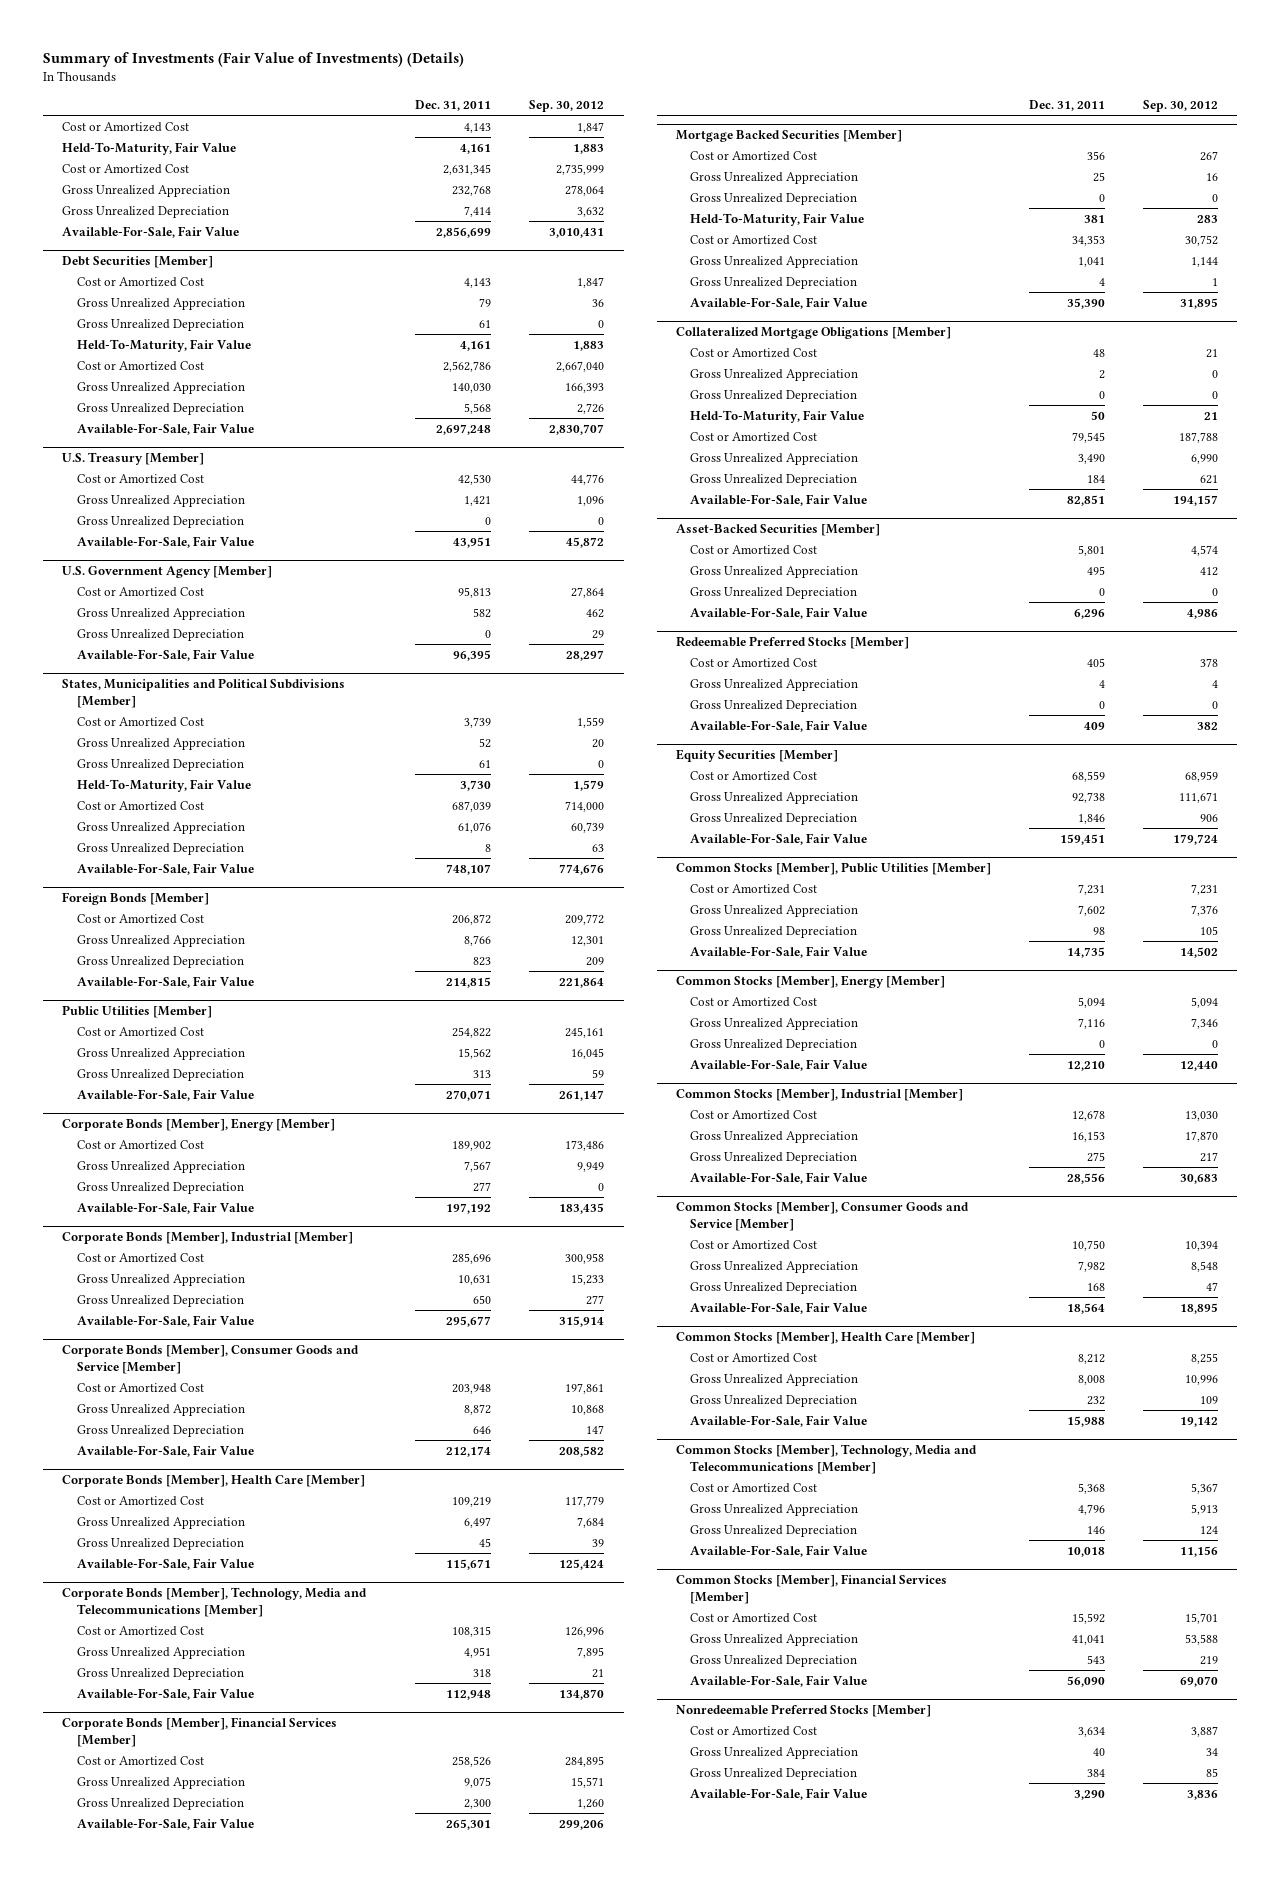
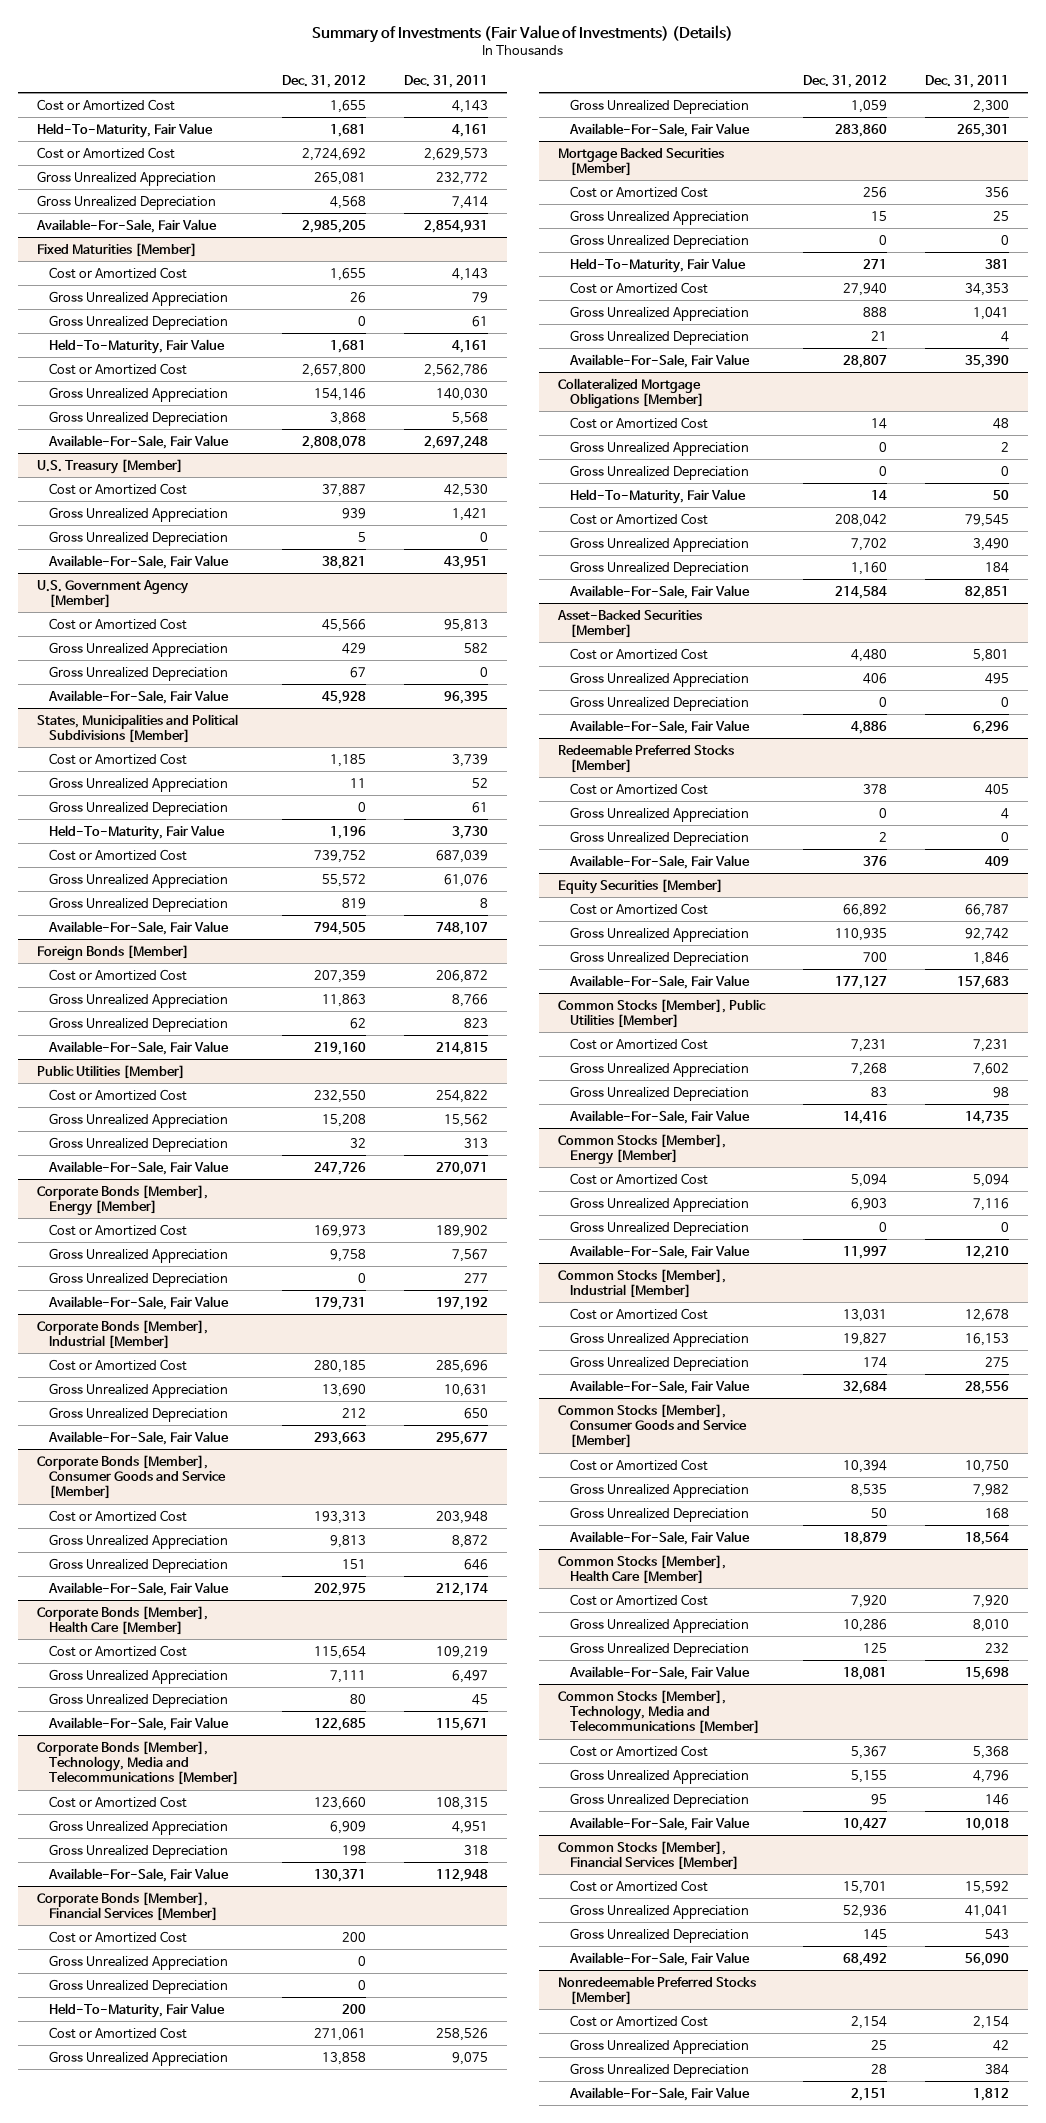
[529,99,605,112] Sep. 30, 2012 -> none
none -> [281,74,366,88] Dec. 31, 2012
[443,163,492,175] 2,631,345 -> [423,147,488,161] 2,629,573
[452,184,492,196] 232,768 -> [435,171,488,185] 232,772
[61,256,213,269] Debt Securities [Member] -> none
[436,226,492,238] 2,856,699 -> [423,219,488,233] 2,854,931
none -> [36,242,197,257] Fixed Maturities [Member]
none -> [48,1930,187,1943] Cost or Amortized Cost
none -> [48,1954,228,1970] Gross Unrealized Appreciation
none -> [48,1978,228,1994] Gross Unrealized Depreciation
none -> [48,2002,225,2018] Held-To-Maturity, Fair Value
[1071,770,1105,782] 68,559 -> [965,903,1010,917] 66,787
[1071,791,1105,803] 92,738 -> [965,927,1010,941] 92,742
[1059,833,1105,845] 159,451 -> [957,975,1010,989] 157,683
[1077,1353,1105,1364] 8,212 -> [973,1594,1010,1608] 7,920
[1077,1374,1105,1385] 8,008 -> [973,1618,1010,1632] 8,010
[1066,1415,1105,1427] 15,988 -> [965,1666,1010,1680] 15,698
[1077,1726,1105,1737] 3,634 -> [973,2015,1010,2029] 2,154
[1092,1747,1105,1756] 40 -> [993,2039,1010,2051] 42
[1073,1789,1105,1800] 3,290 -> [973,2087,1010,2101] 1,812

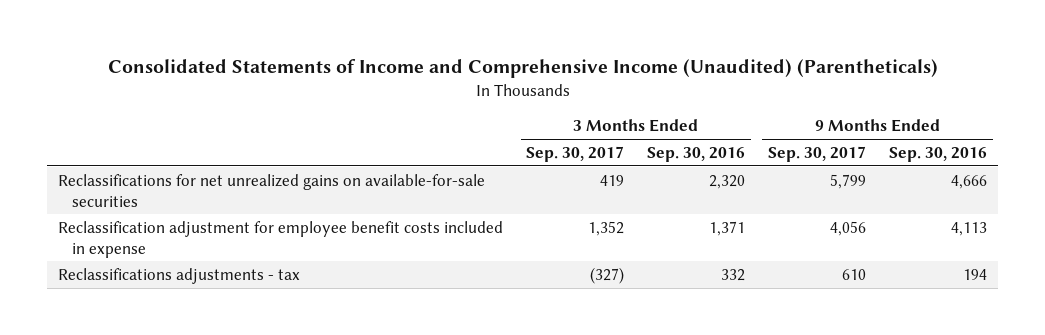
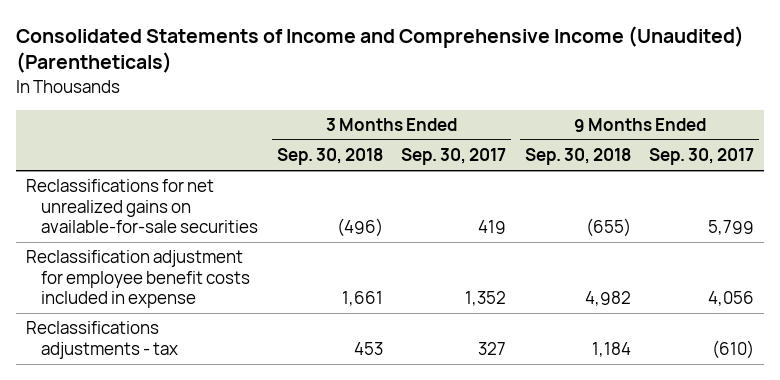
[647,146,746,162] Sep. 30, 2016 -> none
[888,146,987,162] Sep. 30, 2016 -> none
none -> [276,148,383,166] Sep. 30, 2018
none -> [524,148,631,166] Sep. 30, 2018
[590,266,625,284] (327) -> [478,341,507,355] 327
[842,268,867,280] 610 -> [712,339,755,359] (610)

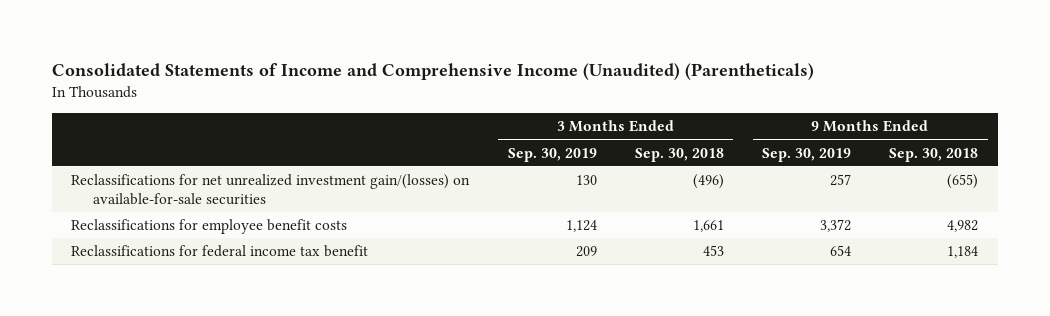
[401,148,507,166] Sep. 30, 2017 -> none
[649,148,755,166] Sep. 30, 2017 -> none
none -> [507,147,597,162] Sep. 30, 2019
none -> [762,147,852,162] Sep. 30, 2019
[25,179,259,233] Reclassifications for net unrealized gains on available-for-sale securities -> [71,174,471,205] Reclassifications for net unrealized investment gain/(losses) on available-for-sale securities
[25,250,251,308] Reclassification adjustment for employee benefit costs included in expense -> [71,219,348,235] Reclassifications for employee benefit costs
[25,321,179,359] Reclassifications adjustments - tax -> [71,245,369,258] Reclassifications for federal income tax benefit

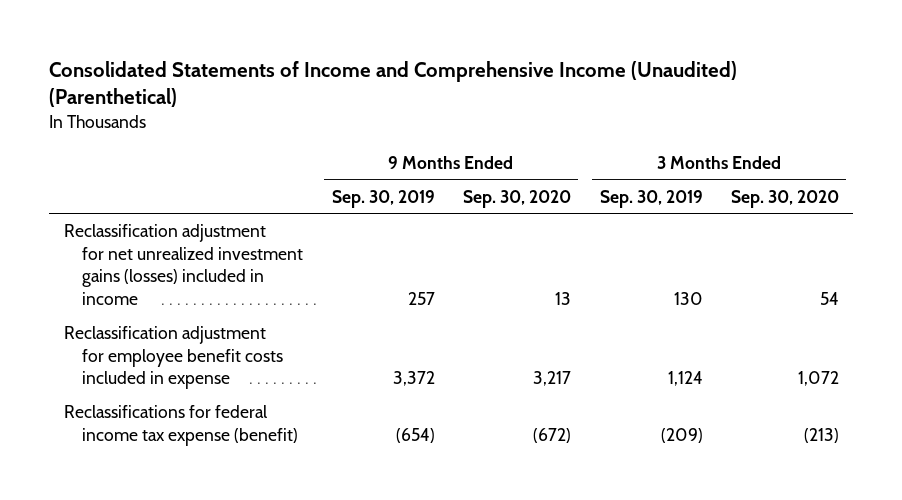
[52,63,815,81] Consolidated Statements of Income and Comprehensive Income (Unaudited) (Parentheticals) -> [49,60,738,108] Consolidated Statements of Income and Comprehensive Income (Unaudited) (Parenthetical)
[634,147,724,162] Sep. 30, 2018 -> none
[889,147,979,162] Sep. 30, 2018 -> none
none -> [463,189,572,208] Sep. 30, 2020
none -> [730,189,839,208] Sep. 30, 2020
[71,174,471,205] Reclassifications for net unrealized investment gain/(losses) on available-for-sale securities -> [63,224,304,306] Reclassification adjustment for net unrealized investment gains (losses) included in income
[71,219,348,235] Reclassifications for employee benefit costs -> [63,326,284,390] Reclassification adjustment for employee benefit costs included in expense
[71,245,369,258] Reclassifications for federal income tax benefit -> [63,405,299,446] Reclassifications for federal income tax expense (benefit)
[575,246,597,258] 209 -> [660,427,703,443] (209)
[830,245,852,257] 654 -> [395,427,435,443] (654)

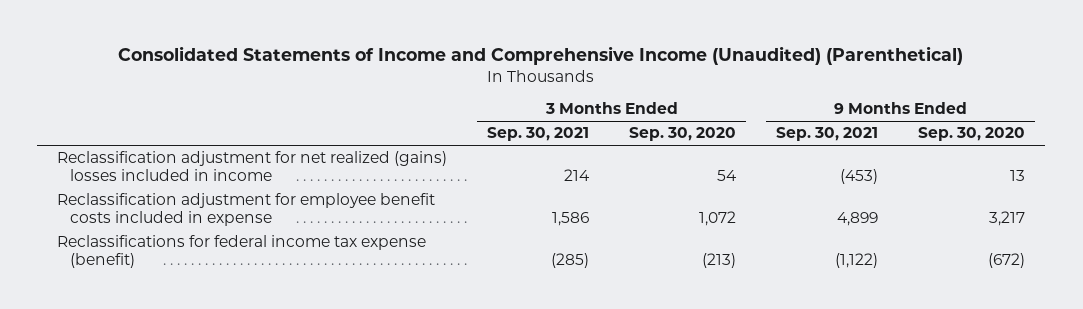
[331,189,435,208] Sep. 30, 2019 -> none
[599,189,703,208] Sep. 30, 2019 -> none
none -> [487,127,590,142] Sep. 30, 2021
none -> [776,127,879,142] Sep. 30, 2021
[63,224,304,306] Reclassification adjustment for net unrealized investment gains (losses) included in income -> [57,151,448,182] Reclassification adjustment for net realized (gains) losses included in income

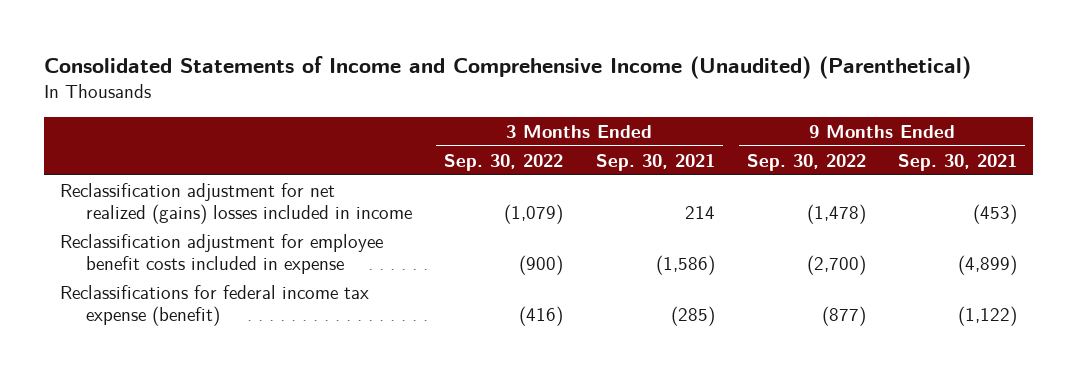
[629,127,737,142] Sep. 30, 2020 -> none
[918,127,1026,142] Sep. 30, 2020 -> none
none -> [444,153,564,171] Sep. 30, 2022
none -> [746,153,866,171] Sep. 30, 2022
[552,212,590,227] 1,586 -> [655,254,715,275] (1,586)
[837,212,879,227] 4,899 -> [958,254,1018,275] (4,899)

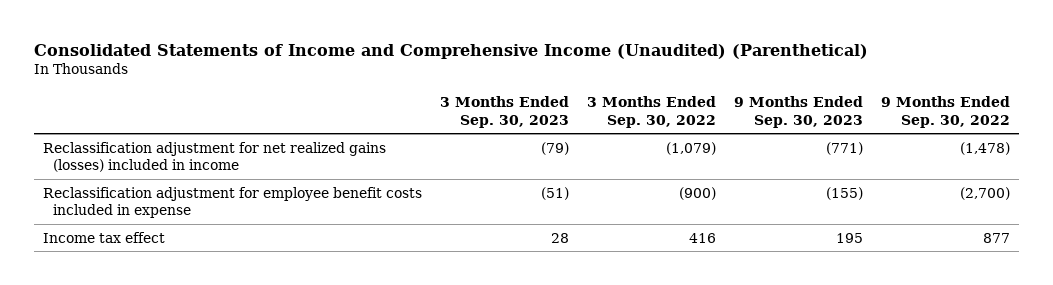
[595,153,715,171] Sep. 30, 2021 -> none
[898,153,1018,171] Sep. 30, 2021 -> none
none -> [440,95,570,128] 3 Months Ended Sep. 30, 2023
none -> [734,95,864,128] 9 Months Ended Sep. 30, 2023
[59,182,412,224] Reclassification adjustment for net realized (gains) losses included in income -> [43,141,387,173] Reclassification adjustment for net realized gains (losses) included in income
[59,284,369,326] Reclassifications for federal income tax expense (benefit) -> [43,231,166,243] Income tax effect
[519,305,564,326] (416) -> [689,232,717,243] 416
[821,305,866,326] (877) -> [983,232,1011,243] 877

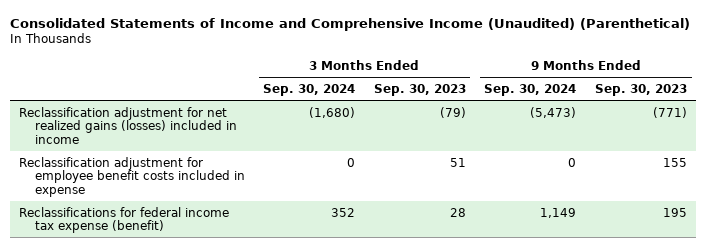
[587,95,717,128] 3 Months Ended Sep. 30, 2022 -> none
[881,95,1011,128] 9 Months Ended Sep. 30, 2022 -> none
none -> [263,84,356,97] Sep. 30, 2024
none -> [484,84,577,97] Sep. 30, 2024
[541,186,570,200] (51) -> [449,157,466,167] 51
[826,186,864,200] (155) -> [662,157,687,167] 155
[43,231,166,243] Income tax effect -> [19,206,230,234] Reclassifications for federal income tax expense (benefit)

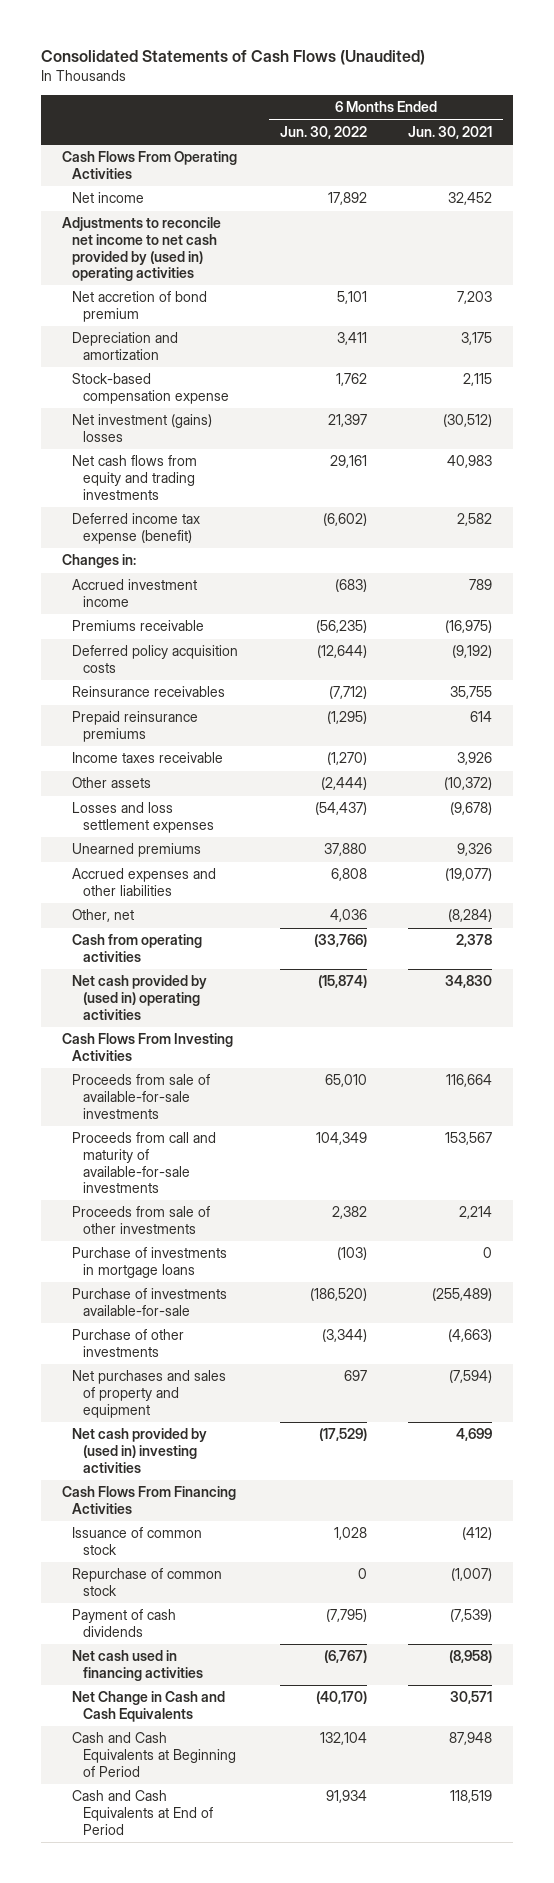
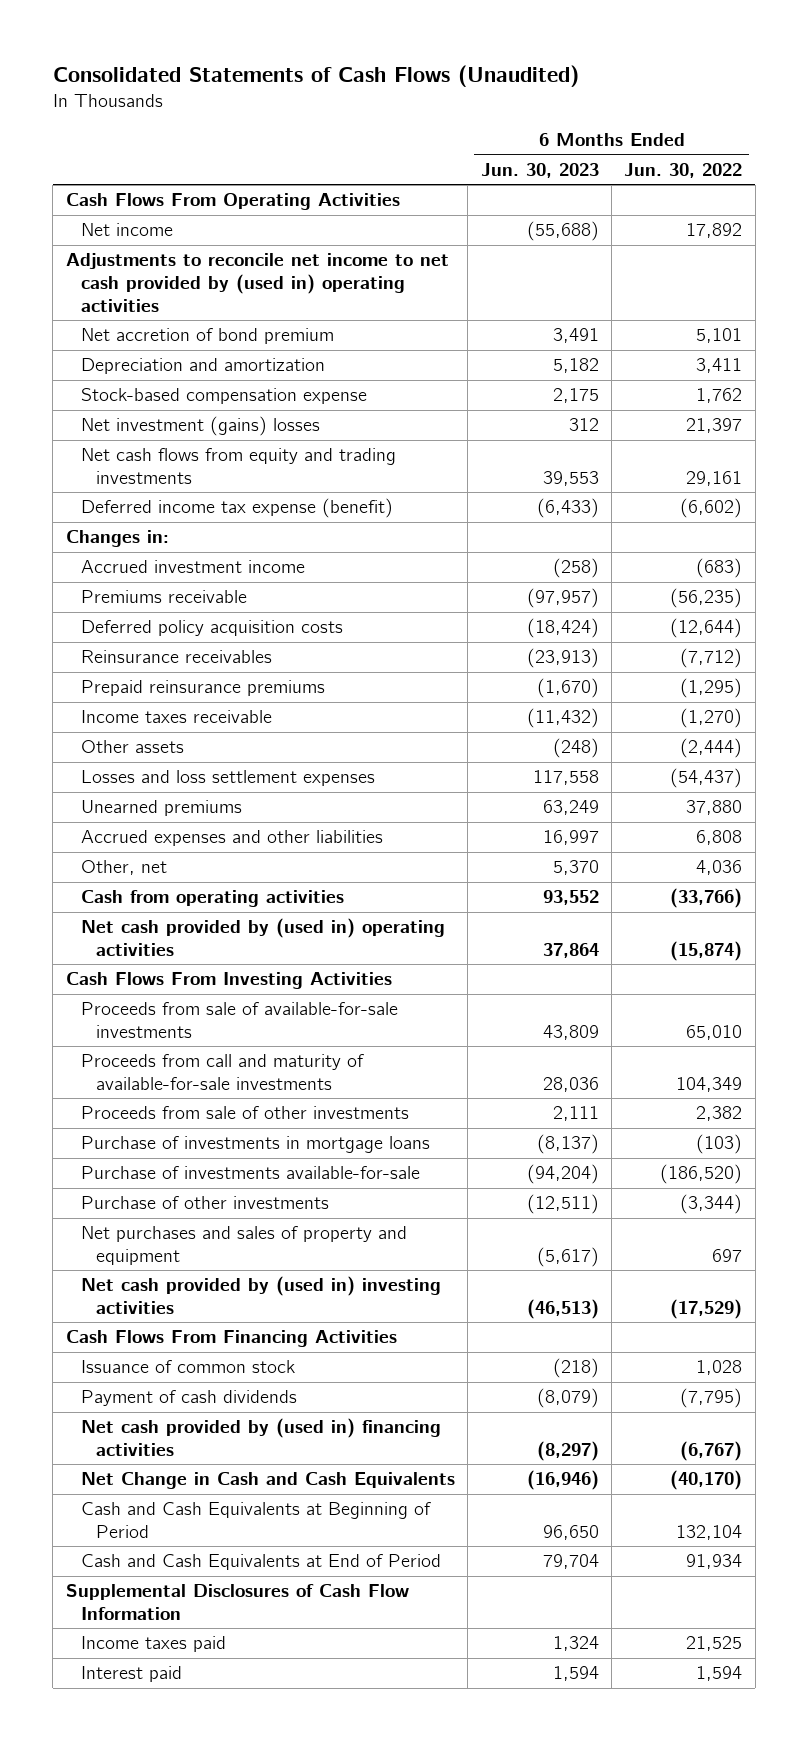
[408,125,493,139] Jun. 30, 2021 -> none
none -> [480,162,599,178] Jun. 30, 2023
[72,1568,223,1596] Repurchase of common stock -> none
[72,1650,204,1681] Net cash used in financing activities -> [80,1418,441,1457] Net cash provided by (used in) financing activities
none -> [65,1584,409,1621] Supplemental Disclosures of Cash Flow Information
none -> [80,1636,226,1653] Income taxes paid
none -> [80,1666,182,1683] Interest paid

